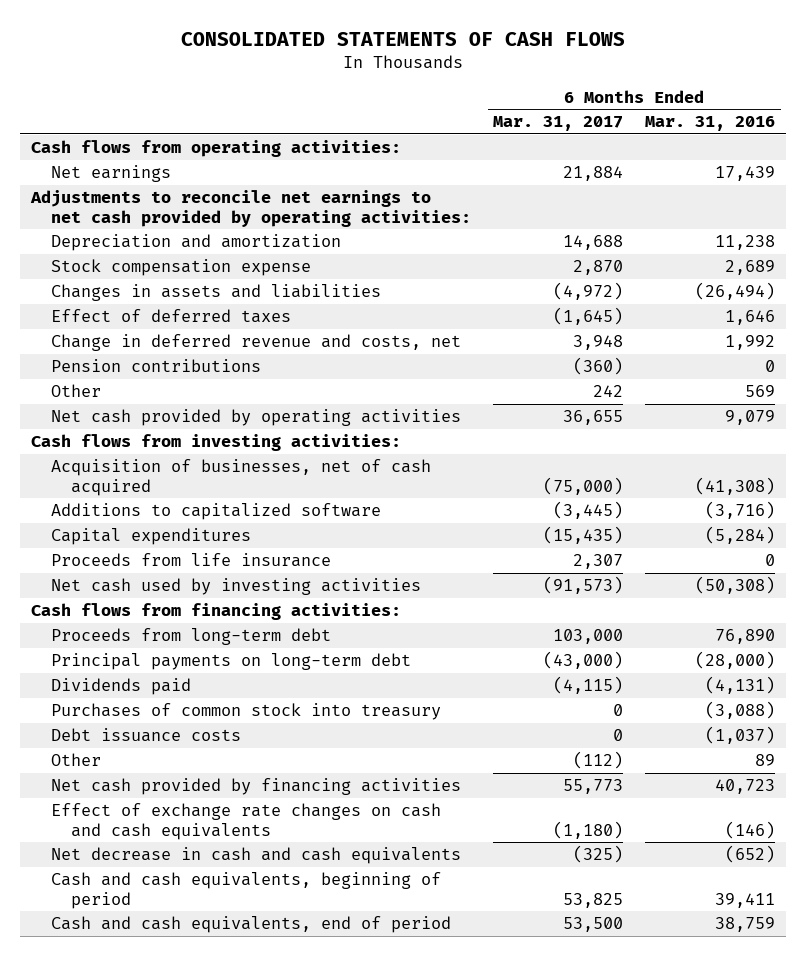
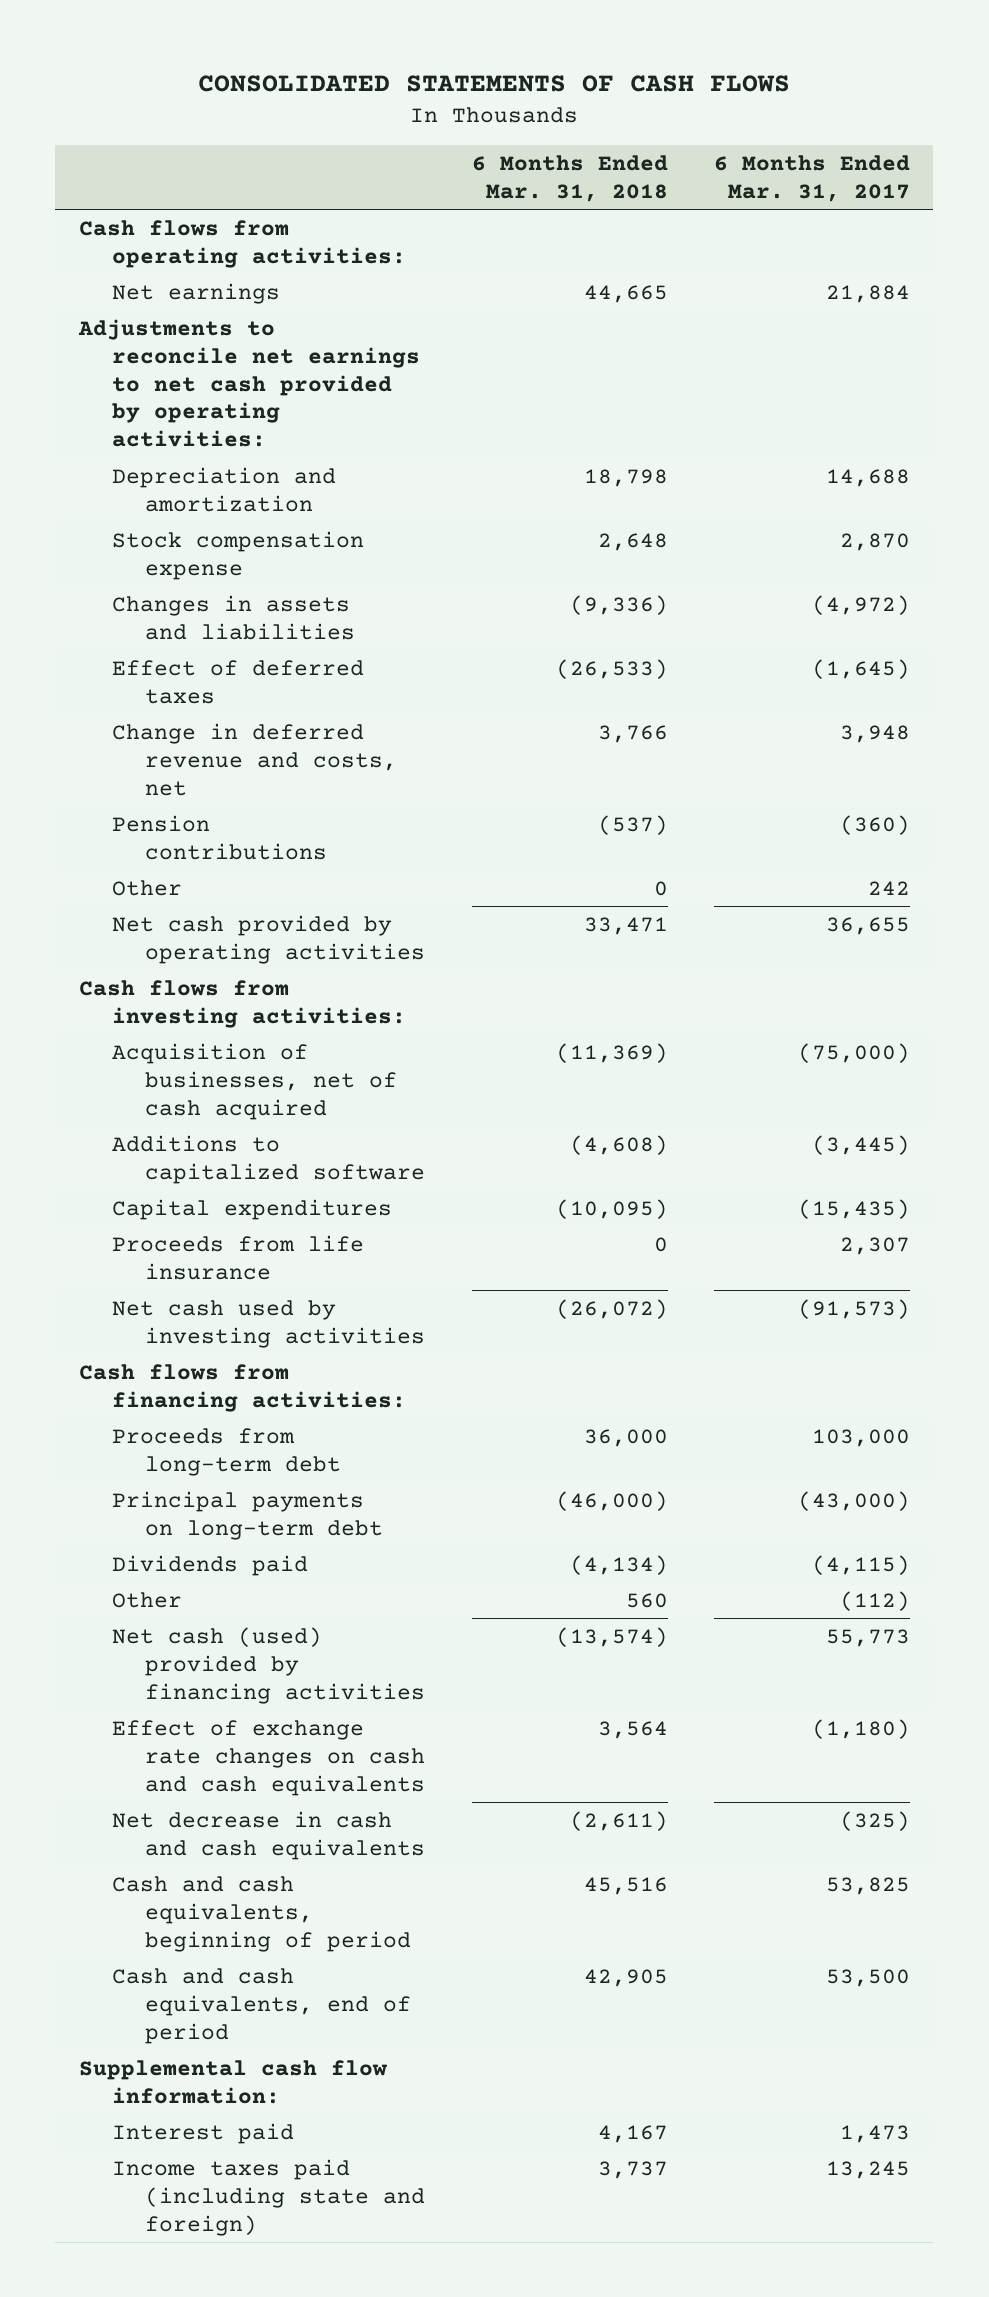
[645,116,776,132] Mar. 31, 2016 -> none
none -> [471,154,668,202] 6 Months Ended Mar. 31, 2018
[51,703,442,721] Purchases of common stock into treasury -> none
[51,728,242,743] Debt issuance costs -> none
[51,778,462,796] Net cash provided by financing activities -> [112,1626,426,1704] Net cash (used) provided by financing activities
none -> [78,2059,388,2104] Supplemental cash flow information:
none -> [112,2122,295,2144] Interest paid
none -> [112,2158,426,2236] Income taxes paid (including state and foreign)

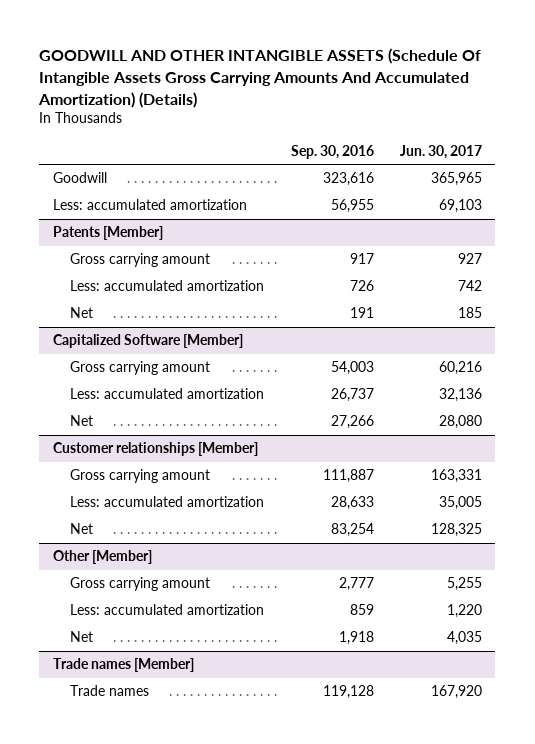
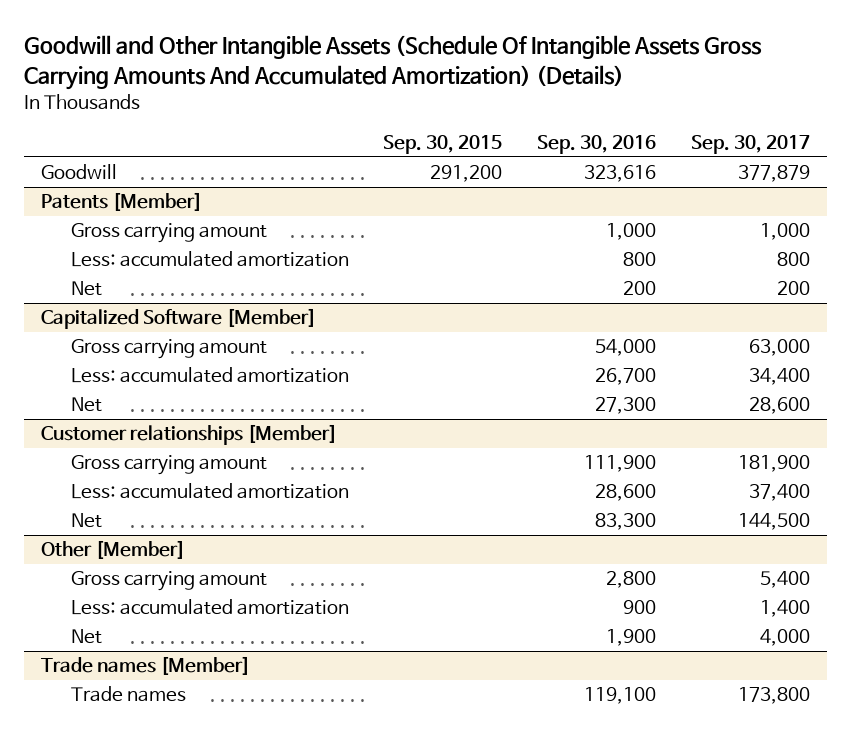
[38,48,482,108] GOODWILL AND OTHER INTANGIBLE ASSETS (Schedule Of Intangible Assets Gross Carrying Amounts And Accumulated Amortization) (Details) -> [23,35,762,90] Goodwill and Other Intangible Assets (Schedule Of Intangible Assets Gross Carrying Amounts And Accumulated Amortization) (Details)
[400,144,483,159] Jun. 30, 2017 -> none
none -> [383,134,503,154] Sep. 30, 2015
none -> [690,134,810,154] Sep. 30, 2017
[52,199,247,211] Less: accumulated amortization -> none
[349,253,374,265] 917 -> [605,223,656,241] 1,000
[349,280,374,292] 726 -> [622,252,656,267] 800
[349,307,374,319] 191 -> [622,281,656,296] 200
[330,361,374,376] 54,003 -> [594,339,656,357] 54,000
[330,388,374,403] 26,737 -> [594,368,656,386] 26,700
[330,415,374,430] 27,266 -> [594,397,656,415] 27,300
[322,469,374,484] 111,887 -> [583,455,656,473] 111,900
[330,496,374,511] 28,633 -> [594,484,656,502] 28,600
[330,523,374,538] 83,254 -> [594,513,656,531] 83,300
[338,577,374,592] 2,777 -> [605,571,656,589] 2,800
[349,604,374,616] 859 -> [622,600,656,615] 900
[338,631,374,646] 1,918 -> [605,629,656,647] 1,900
[322,685,374,700] 119,128 -> [583,687,656,705] 119,100

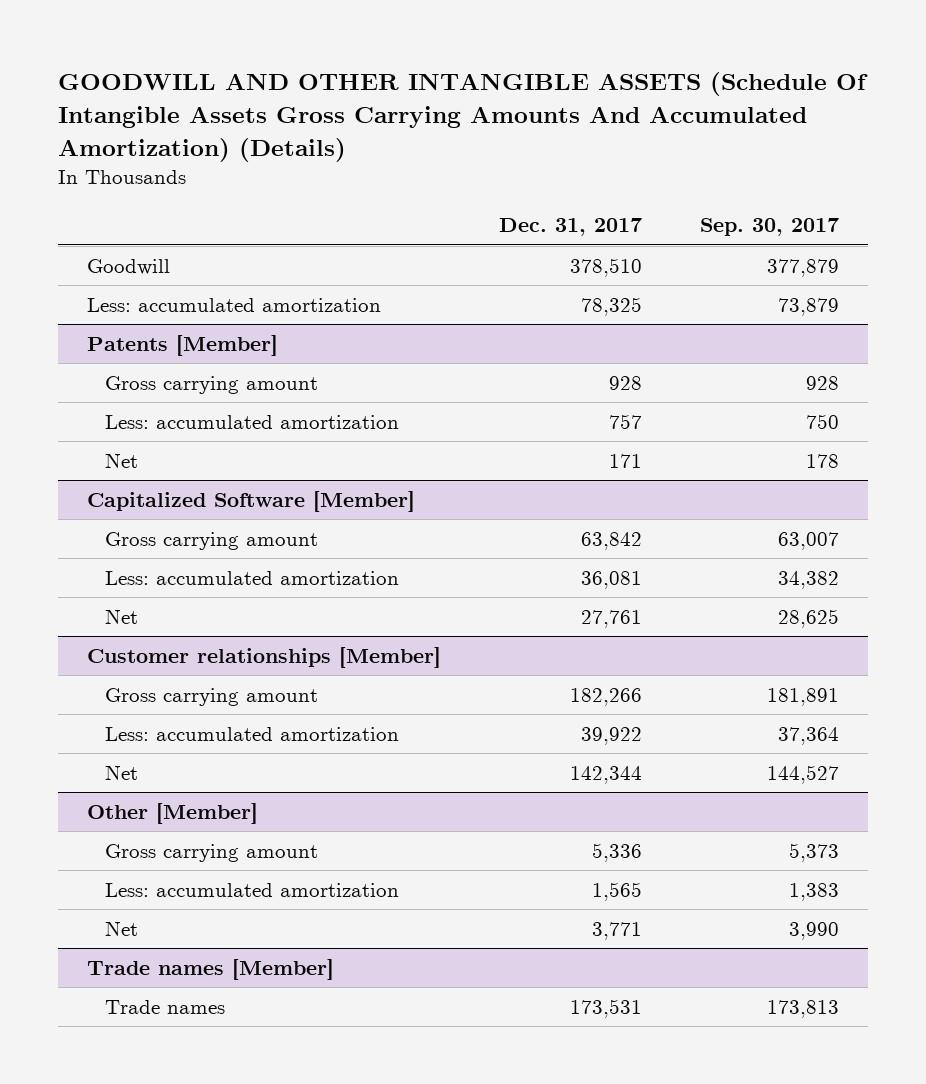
[23,35,762,90] Goodwill and Other Intangible Assets (Schedule Of Intangible Assets Gross Carrying Amounts And Accumulated Amortization) (Details) -> [57,72,868,162] GOODWILL AND OTHER INTANGIBLE ASSETS (Schedule Of Intangible Assets Gross Carrying Amounts And Accumulated Amortization) (Details)
[383,134,503,154] Sep. 30, 2015 -> none
[536,134,656,154] Sep. 30, 2016 -> none
none -> [498,218,642,237] Dec. 31, 2017
none -> [86,297,381,312] Less: accumulated amortization
[759,223,810,241] 1,000 -> [805,375,839,390] 928
[776,252,810,267] 800 -> [805,413,839,429] 750
[776,281,810,296] 200 -> [805,453,839,468] 178
[748,339,810,357] 63,000 -> [777,531,839,550] 63,007
[748,368,810,386] 34,400 -> [777,570,839,589] 34,382
[748,397,810,415] 28,600 -> [777,608,839,628] 28,625
[737,455,810,473] 181,900 -> [766,687,839,706] 181,891
[748,484,810,502] 37,400 -> [777,726,839,745] 37,364
[737,513,810,531] 144,500 -> [766,764,839,784] 144,527
[759,571,810,589] 5,400 -> [788,842,839,862] 5,373
[759,600,810,618] 1,400 -> [788,882,839,901] 1,383
[759,629,810,647] 4,000 -> [788,921,839,940] 3,990
[737,687,810,705] 173,800 -> [766,999,839,1018] 173,813

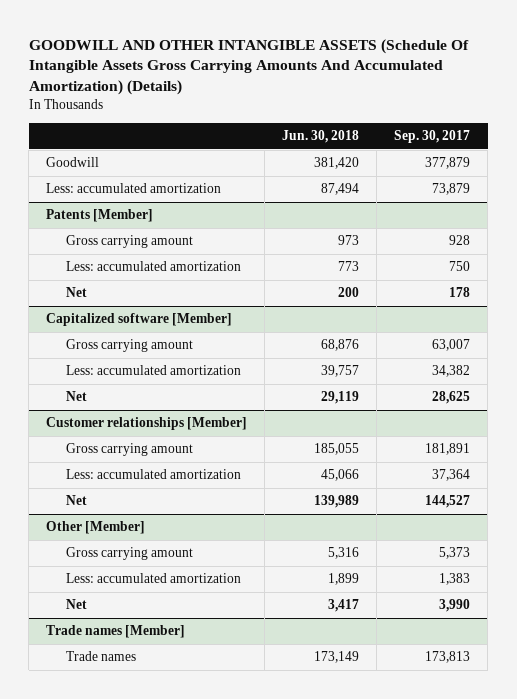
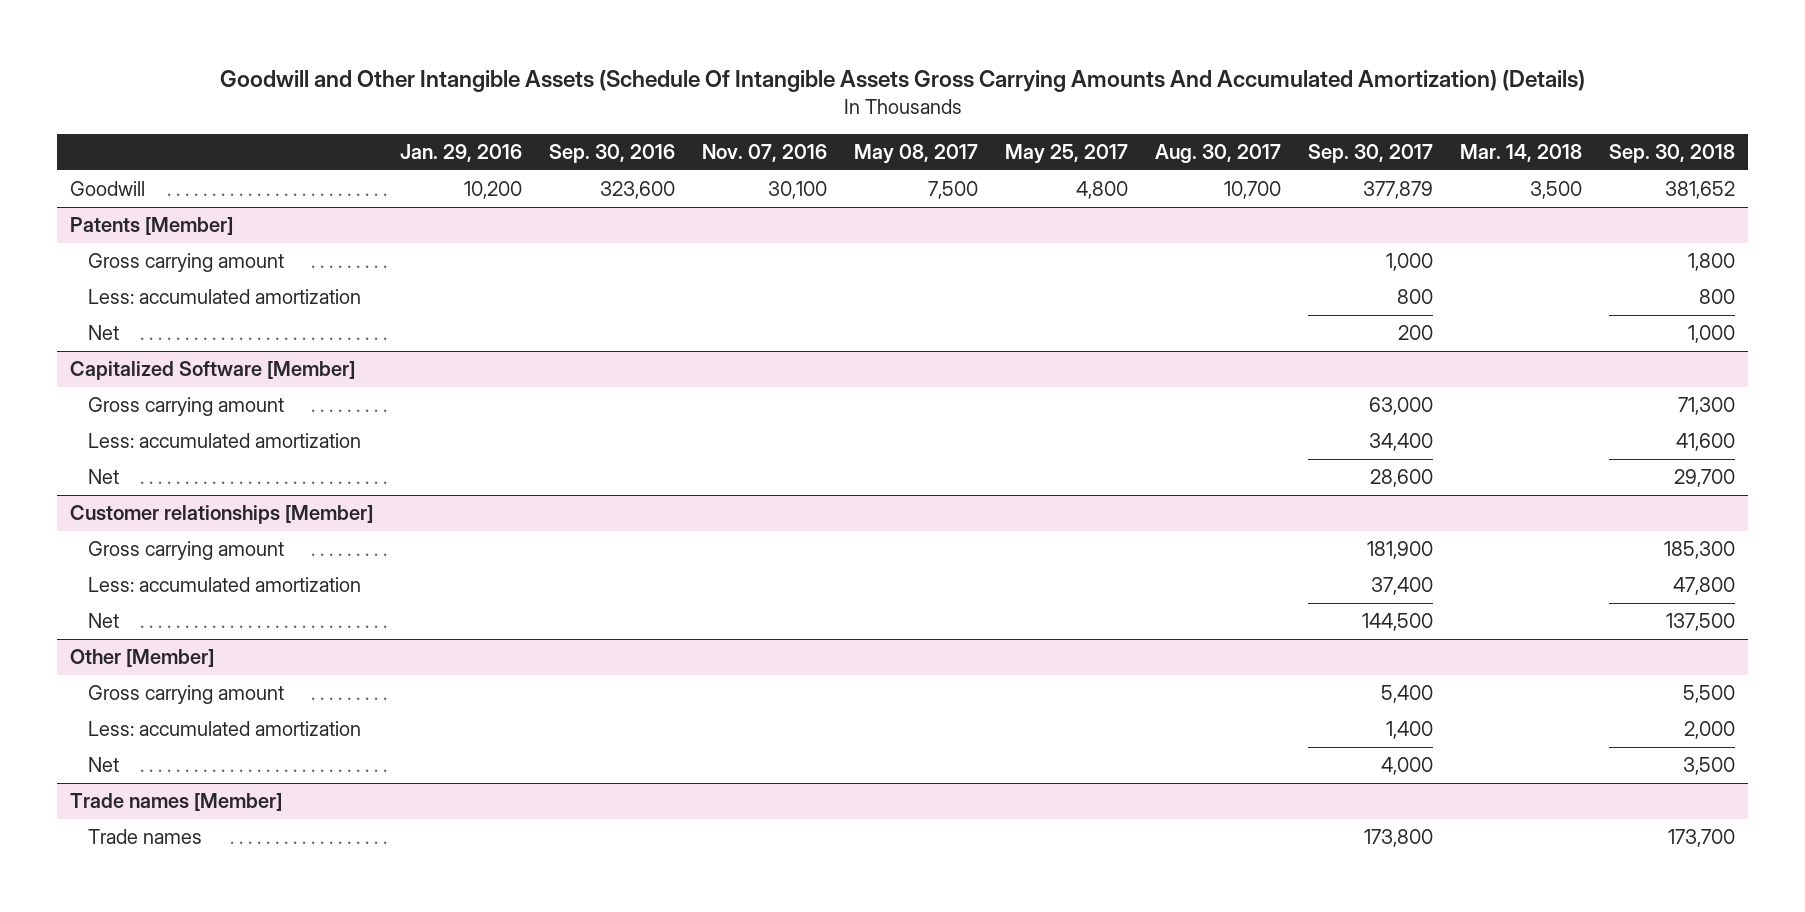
[28,38,469,96] GOODWILL AND OTHER INTANGIBLE ASSETS (Schedule Of Intangible Assets Gross Carrying Amounts And Accumulated Amortization) (Details) -> [219,70,1585,93] Goodwill and Other Intangible Assets (Schedule Of Intangible Assets Gross Carrying Amounts And Accumulated Amortization) (Details)
[282,130,360,144] Jun. 30, 2018 -> none
none -> [400,143,523,162] Jan. 29, 2016
none -> [549,143,676,163] Sep. 30, 2016
none -> [702,143,828,162] Nov. 07, 2016
none -> [854,143,979,164] May 08, 2017
none -> [1005,143,1129,164] May 25, 2017
none -> [1155,143,1282,163] Aug. 30, 2017
none -> [1460,143,1583,162] Mar. 14, 2018
none -> [1609,143,1736,163] Sep. 30, 2018
[46,183,222,194] Less: accumulated amortization -> none
[449,235,471,246] 928 -> [1386,253,1434,272] 1,000
[449,261,471,272] 750 -> [1397,289,1434,305] 800
[449,287,471,298] 178 -> [1398,325,1434,341] 200
[46,313,233,327] Capitalized software [Member] -> [70,361,356,381] Capitalized Software [Member]
[432,339,471,352] 63,007 -> [1369,397,1434,416] 63,000
[432,365,471,378] 34,382 -> [1369,433,1434,452] 34,400
[432,391,471,405] 28,625 -> [1370,469,1434,488] 28,600
[425,443,471,456] 181,891 -> [1367,541,1434,560] 181,900
[432,469,471,482] 37,364 -> [1371,577,1434,596] 37,400
[425,495,471,509] 144,527 -> [1362,613,1434,632] 144,500
[439,547,471,560] 5,373 -> [1381,685,1434,704] 5,400
[439,573,471,586] 1,383 -> [1386,721,1434,740] 1,400
[439,599,471,613] 3,990 -> [1381,757,1434,776] 4,000
[425,651,471,664] 173,813 -> [1364,829,1434,848] 173,800

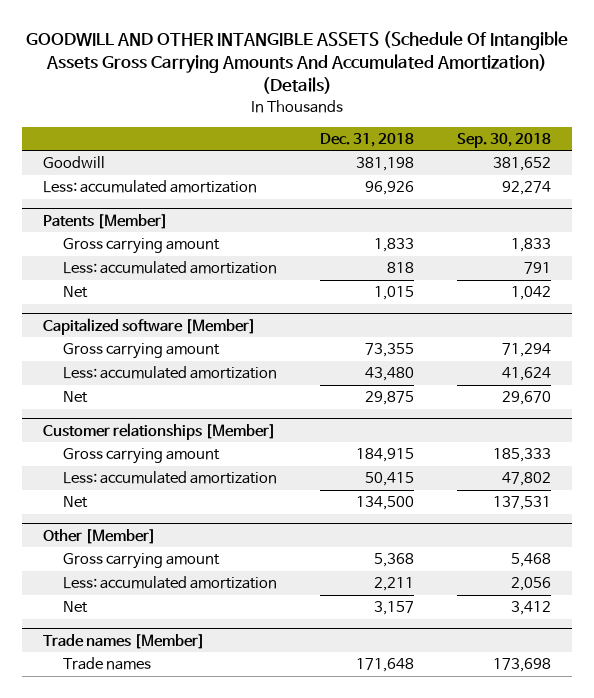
[219,70,1585,93] Goodwill and Other Intangible Assets (Schedule Of Intangible Assets Gross Carrying Amounts And Accumulated Amortization) (Details) -> [25,30,568,95] GOODWILL AND OTHER INTANGIBLE ASSETS (Schedule Of Intangible Assets Gross Carrying Amounts And Accumulated Amortization) (Details)
[400,143,523,162] Jan. 29, 2016 -> none
[549,143,676,163] Sep. 30, 2016 -> none
[702,143,828,162] Nov. 07, 2016 -> none
[854,143,979,164] May 08, 2017 -> none
[1005,143,1129,164] May 25, 2017 -> none
[1155,143,1282,163] Aug. 30, 2017 -> none
[1308,143,1434,163] Sep. 30, 2017 -> none
[1460,143,1583,162] Mar. 14, 2018 -> none
none -> [319,132,414,147] Dec. 31, 2018
none -> [43,180,258,194] Less: accumulated amortization
[1688,253,1736,272] 1,800 -> [510,238,551,253] 1,833
[1699,289,1736,305] 800 -> [523,262,551,275] 791
[1688,325,1736,344] 1,000 -> [510,286,551,301] 1,042
[70,361,356,381] Capitalized Software [Member] -> [43,317,257,335] Capitalized software [Member]
[1678,397,1736,416] 71,300 -> [501,343,551,358] 71,294
[1676,433,1736,452] 41,600 -> [501,367,551,382] 41,624
[1674,469,1736,488] 29,700 -> [501,391,551,406] 29,670
[1664,541,1736,560] 185,300 -> [492,448,551,463] 185,333
[1673,577,1736,596] 47,800 -> [501,472,551,487] 47,802
[1666,613,1736,632] 137,500 -> [492,496,551,511] 137,531
[1683,685,1736,704] 5,500 -> [510,553,551,568] 5,468
[1684,721,1736,740] 2,000 -> [510,577,551,592] 2,056
[1683,757,1736,776] 3,500 -> [510,601,551,616] 3,412
[1668,829,1736,848] 173,700 -> [492,658,551,673] 173,698

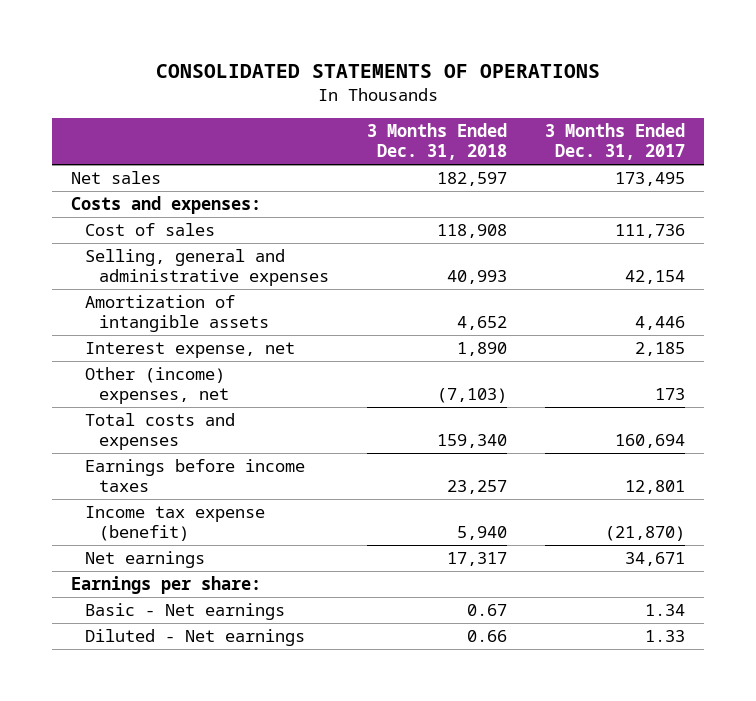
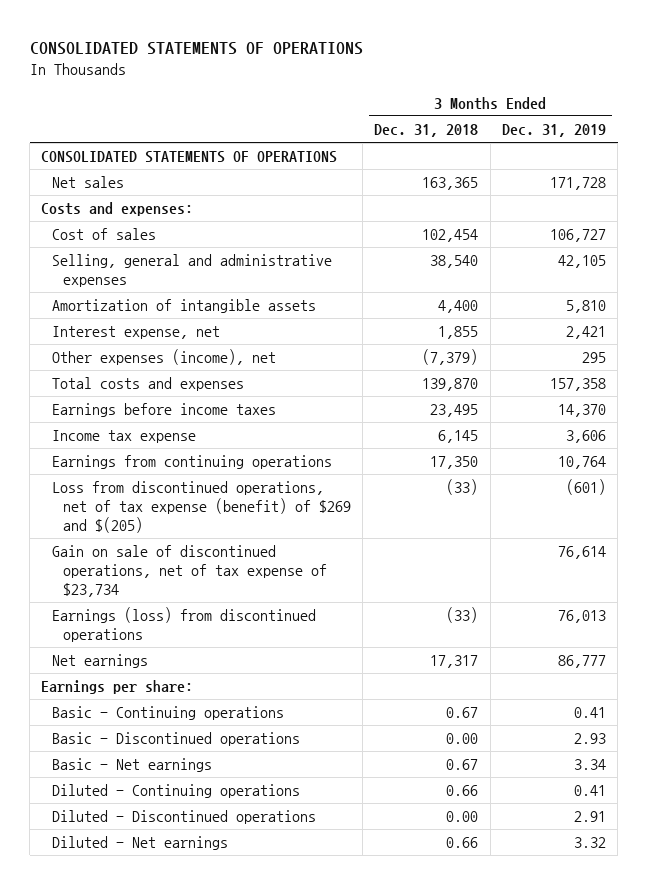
[544,123,685,161] 3 Months Ended Dec. 31, 2017 -> none
none -> [502,123,607,137] Dec. 31, 2019
none -> [41,151,338,164] CONSOLIDATED STATEMENTS OF OPERATIONS
[436,172,507,187] 182,597 -> [422,177,479,191] 163,365
[436,224,507,239] 118,908 -> [422,229,479,243] 102,454
[446,270,507,285] 40,993 -> [430,255,479,269] 38,540
[456,316,507,331] 4,652 -> [438,300,479,314] 4,400
[456,342,507,357] 1,890 -> [438,326,479,340] 1,855
[85,367,230,405] Other (income) expenses, net -> [52,349,277,366] Other expenses (income), net
[436,388,507,404] (7,103) -> [422,349,479,366] (7,379)
[436,434,507,449] 159,340 -> [422,378,479,392] 139,870
[446,480,507,495] 23,257 -> [430,404,479,418] 23,495
[85,506,266,542] Income tax expense (benefit) -> [52,430,197,444] Income tax expense
[456,526,507,541] 5,940 -> [438,430,479,444] 6,145
none -> [52,455,333,470] Earnings from continuing operations
none -> [52,481,351,533] Loss from discontinued operations, net of tax expense (benefit) of $269 and $(205)
none -> [52,545,327,597] Gain on sale of discontinued operations, net of tax expense of $23,734
none -> [52,607,317,642] Earnings (loss) from discontinued operations
none -> [52,706,285,721] Basic - Continuing operations
none -> [52,732,301,747] Basic - Discontinued operations
none -> [52,784,301,799] Diluted - Continuing operations
none -> [52,810,317,825] Diluted - Discontinued operations

